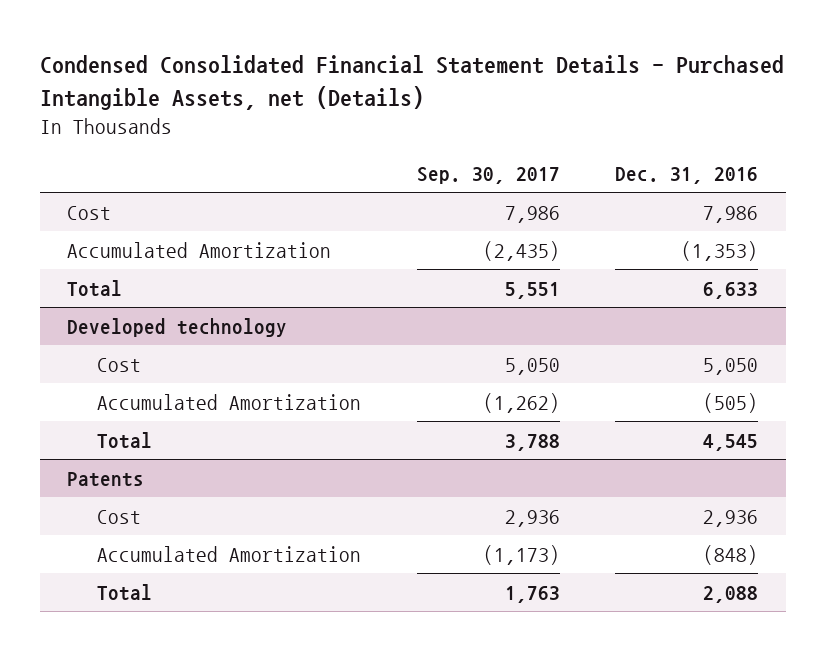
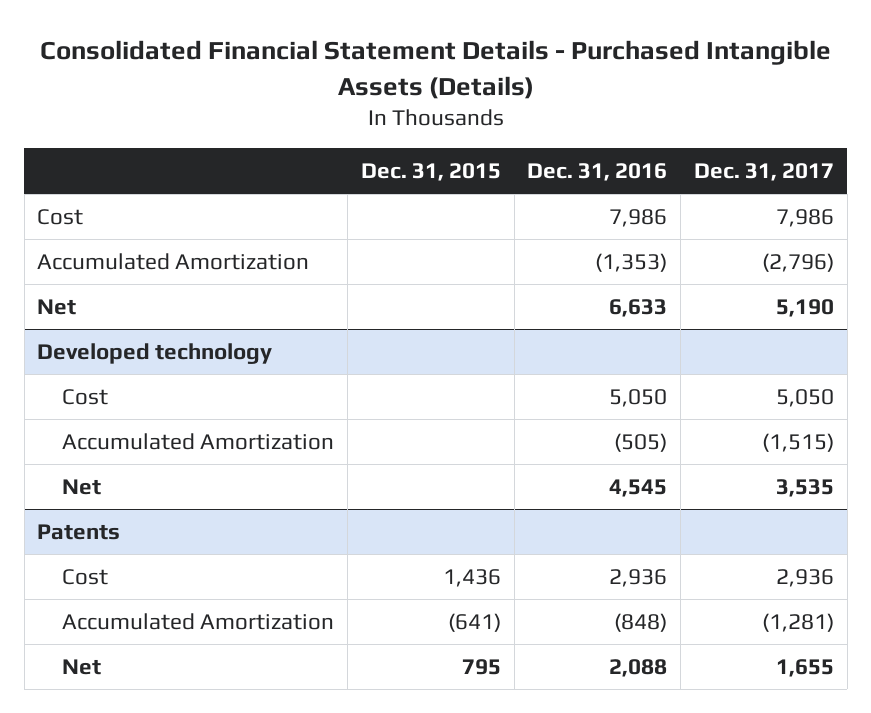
[39,55,784,110] Condensed Consolidated Financial Statement Details - Purchased Intangible Assets, net (Details) -> [39,40,831,99] Consolidated Financial Statement Details - Purchased Intangible Assets (Details)
[416,167,560,185] Sep. 30, 2017 -> none
none -> [360,162,501,181] Dec. 31, 2015
none -> [693,162,834,181] Dec. 31, 2017
[67,279,123,297] Total -> [37,299,77,316] Net
[97,431,153,449] Total -> [62,479,102,496] Net
[97,583,153,601] Total -> [62,659,102,676] Net

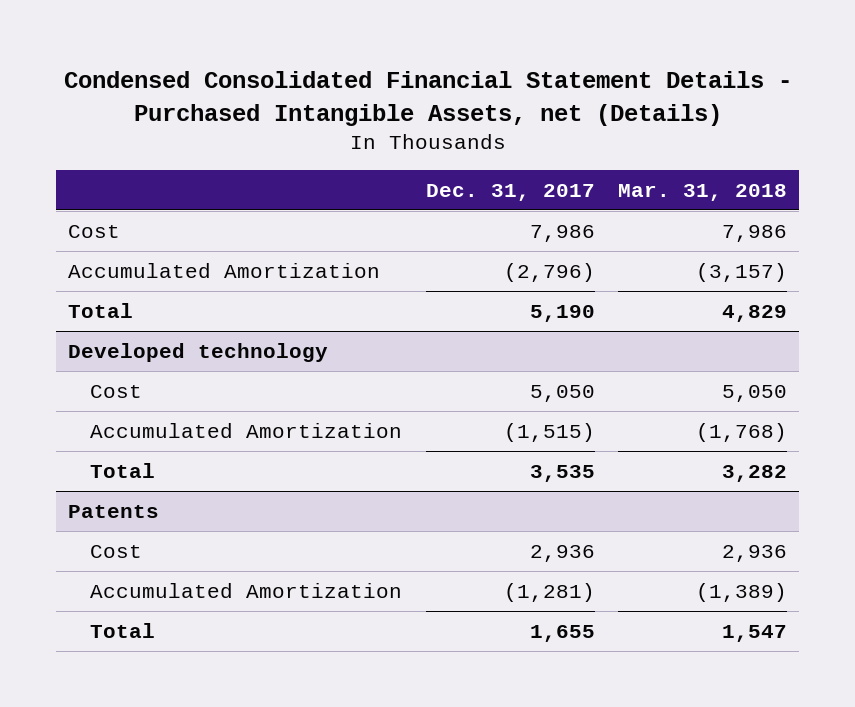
[39,40,831,99] Consolidated Financial Statement Details - Purchased Intangible Assets (Details) -> [63,71,792,126] Condensed Consolidated Financial Statement Details - Purchased Intangible Assets, net (Details)
[360,162,501,181] Dec. 31, 2015 -> none
[527,162,668,181] Dec. 31, 2016 -> none
none -> [618,183,788,201] Mar. 31, 2018
[37,299,77,316] Net -> [67,302,133,318] Total
[62,479,102,496] Net -> [89,462,155,478] Total
[62,659,102,676] Net -> [89,622,155,638] Total

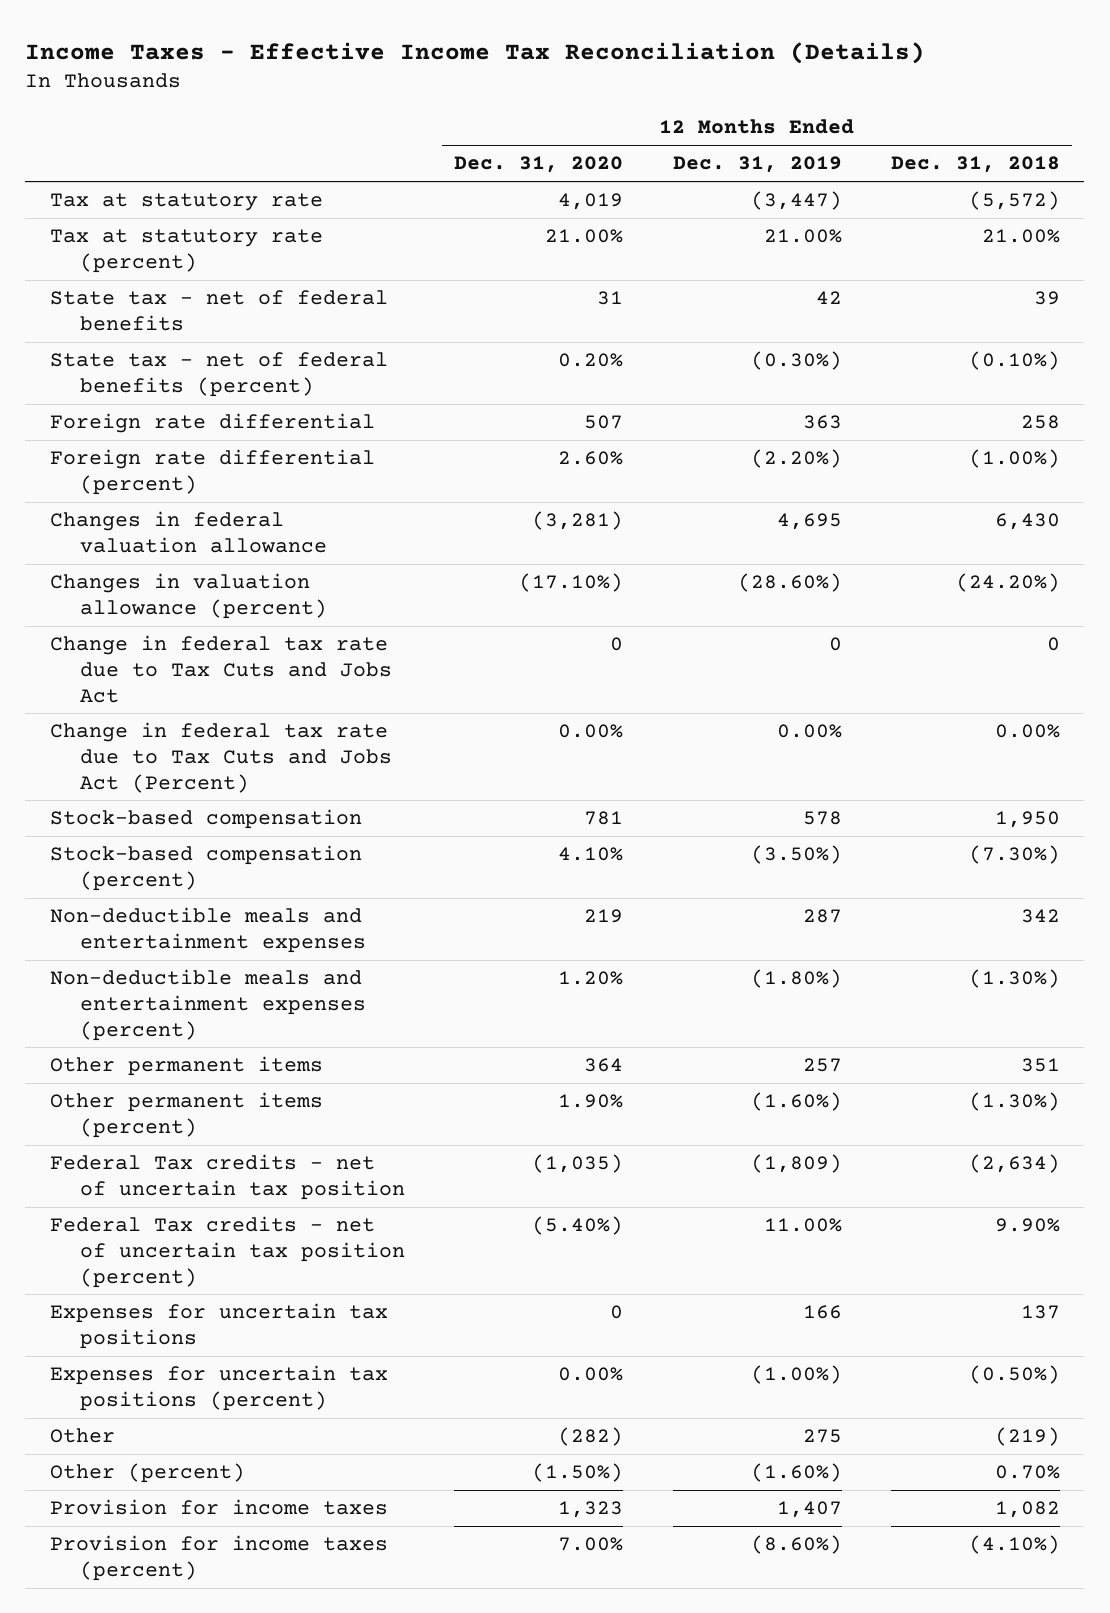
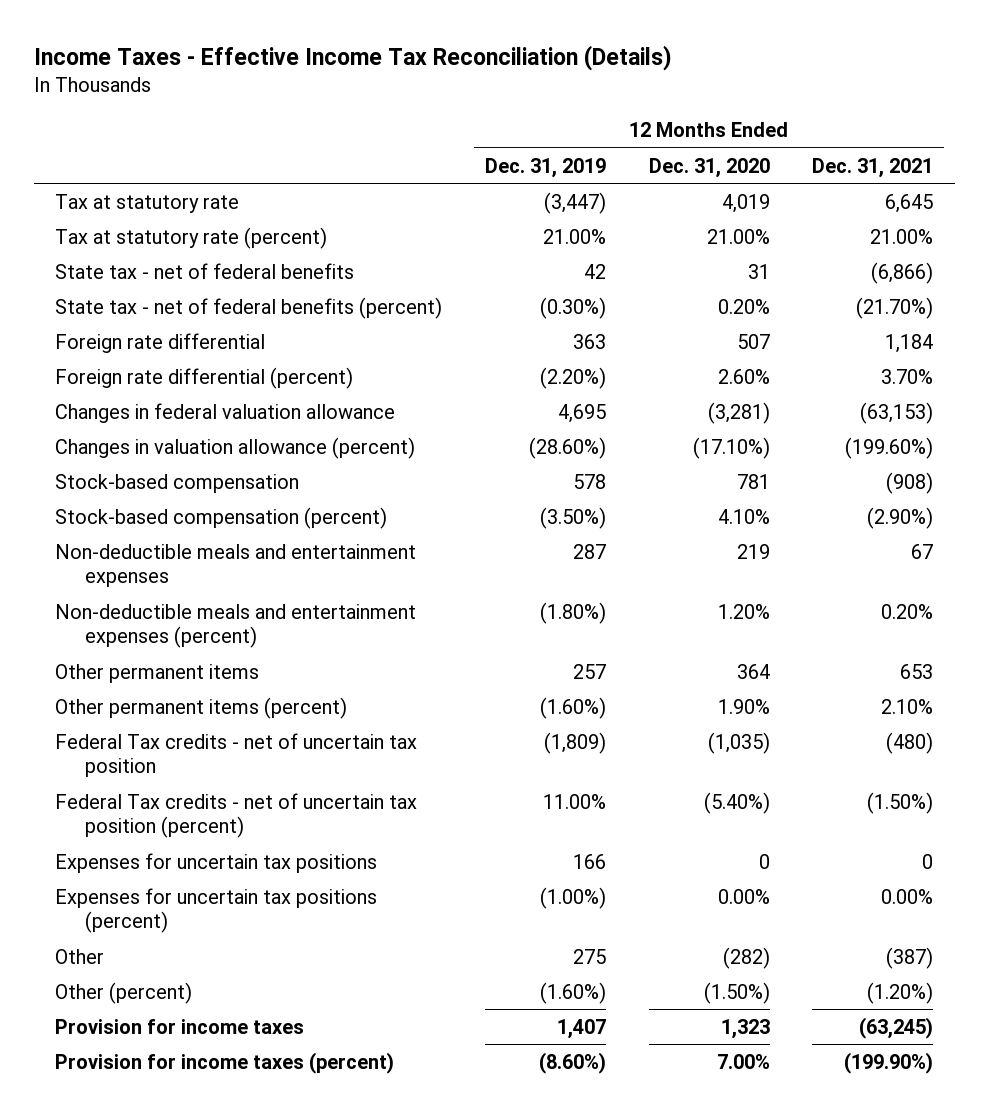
[890,156,1060,174] Dec. 31, 2018 -> none
none -> [812,157,934,178] Dec. 31, 2021
[49,635,393,703] Change in federal tax rate due to Tax Cuts and Jobs Act -> none
[49,722,393,793] Change in federal tax rate due to Tax Cuts and Jobs Act (Percent) -> none

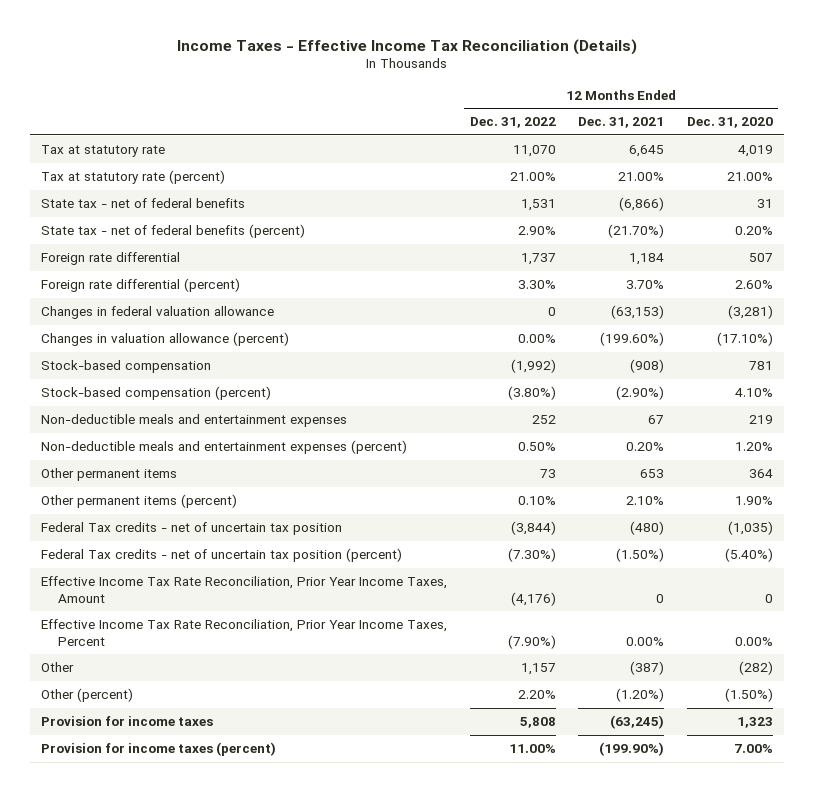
[484,157,606,178] Dec. 31, 2019 -> none
none -> [469,117,556,129] Dec. 31, 2022
[55,852,378,873] Expenses for uncertain tax positions -> none
[55,887,378,933] Expenses for uncertain tax positions (percent) -> none
none -> [41,575,448,603] Effective Income Tax Rate Reconciliation, Prior Year Income Taxes, Amount
none -> [41,618,448,646] Effective Income Tax Rate Reconciliation, Prior Year Income Taxes, Percent

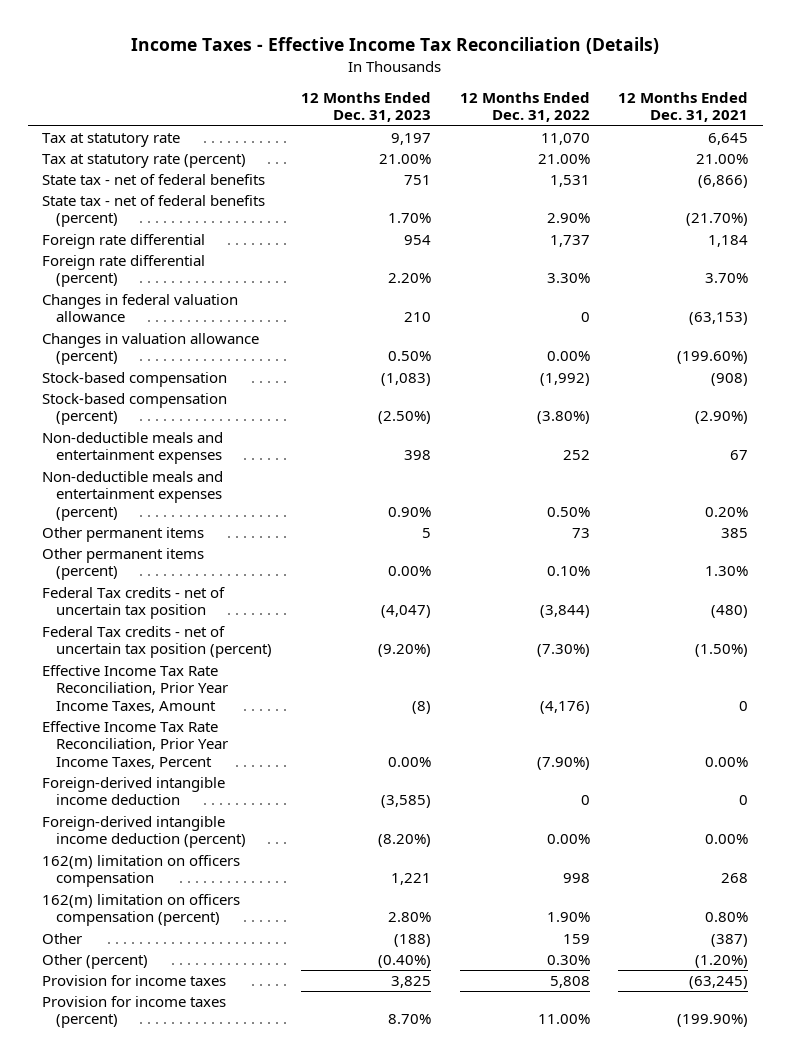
[686,117,773,129] Dec. 31, 2020 -> none
none -> [300,91,431,123] 12 Months Ended Dec. 31, 2023
[640,468,665,478] 653 -> [721,528,749,539] 385
[626,495,665,505] 2.10% -> [705,566,749,577] 1.30%
none -> [42,777,226,806] Foreign-derived intangible income deduction
none -> [42,816,247,849] Foreign-derived intangible income deduction (percent)
none -> [42,855,241,888] 162(m) limitation on officers compensation
none -> [42,894,241,927] 162(m) limitation on officers compensation (percent)
[520,662,556,675] 1,157 -> [562,934,590,945] 159
[517,689,556,699] 2.20% -> [546,955,590,966] 0.30%

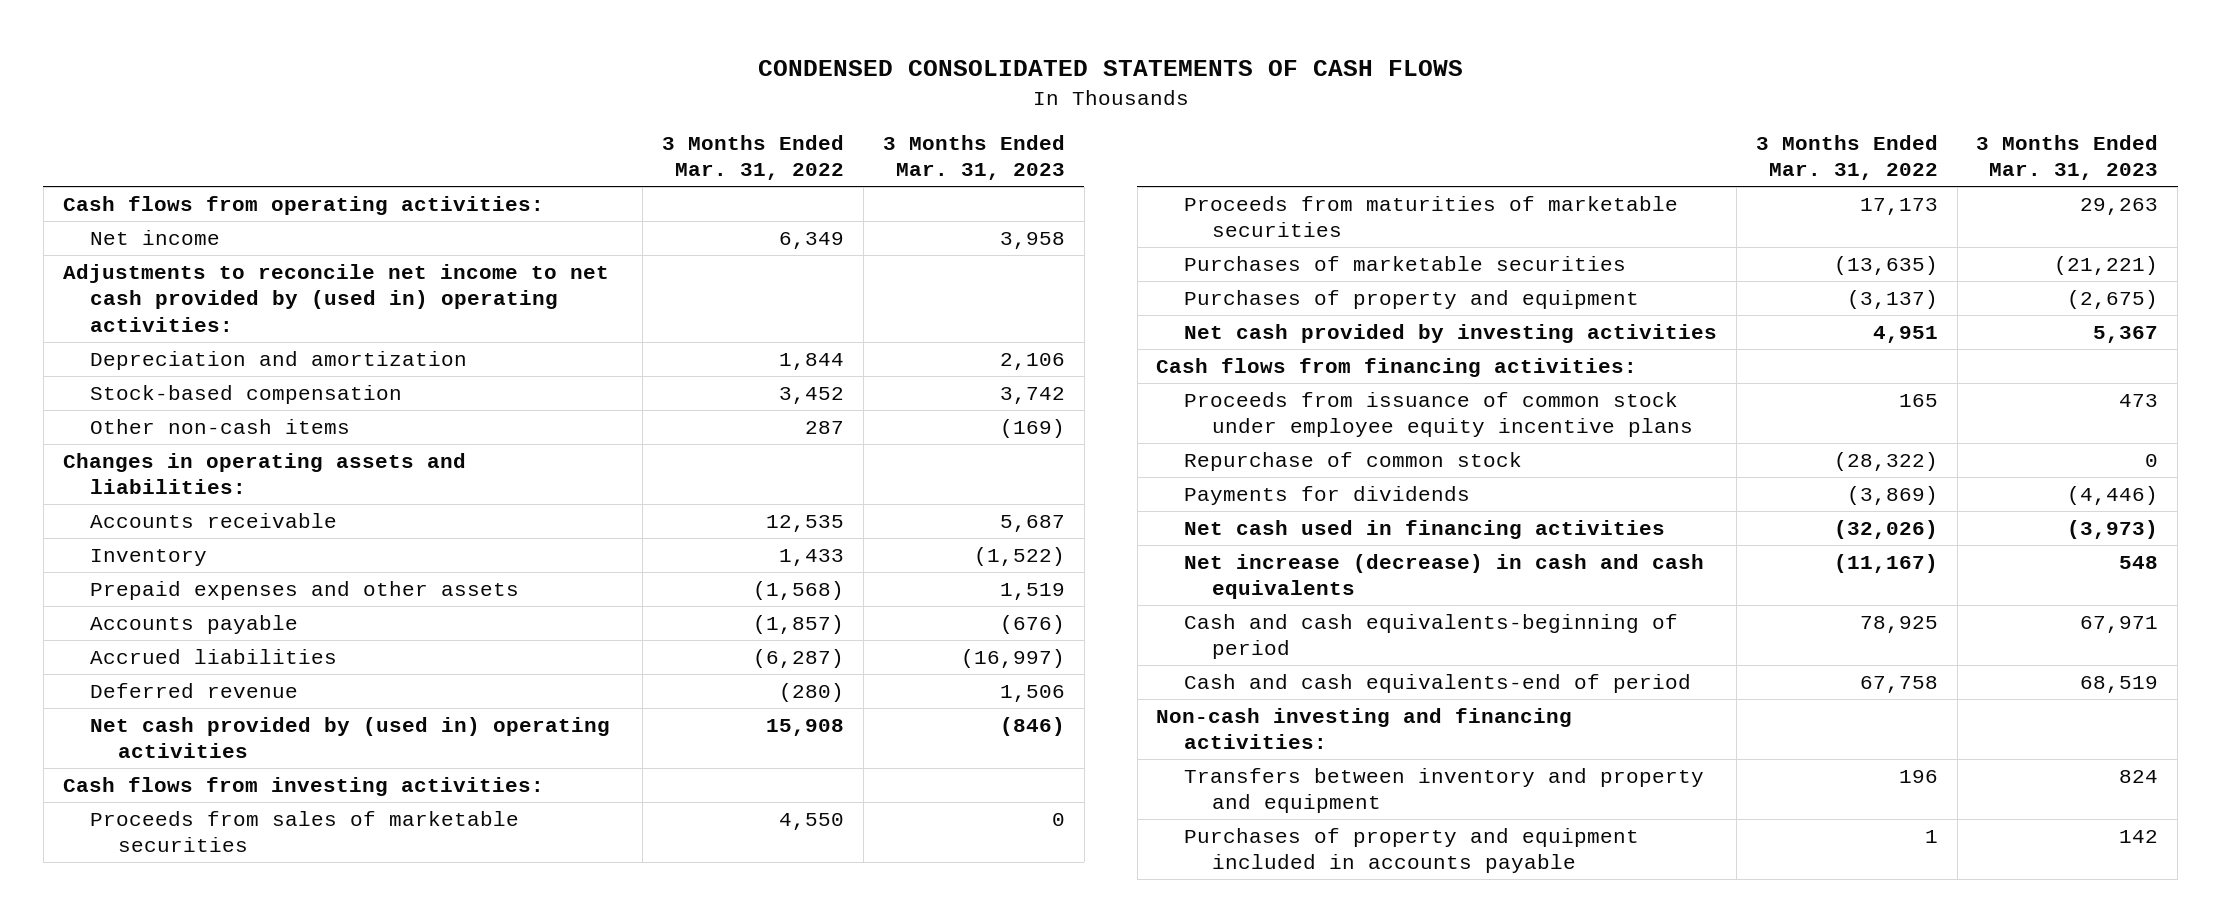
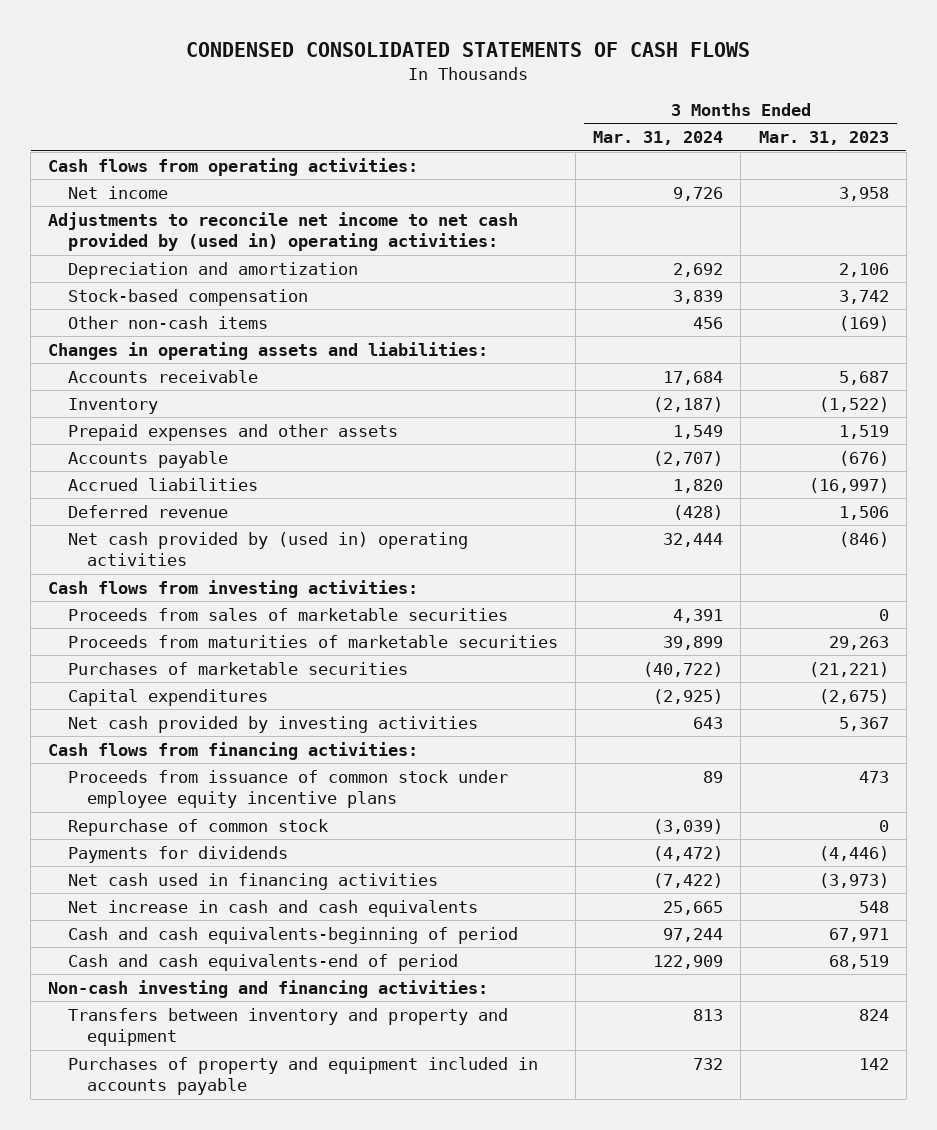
[662,135,845,181] 3 Months Ended Mar. 31, 2022 -> none
none -> [593,131,724,146] Mar. 31, 2024
[1184,290,1640,310] Purchases of property and equipment -> [67,688,268,706] Capital expenditures
[1184,554,1705,600] Net increase (decrease) in cash and cash equivalents -> [67,899,478,917] Net increase in cash and cash equivalents

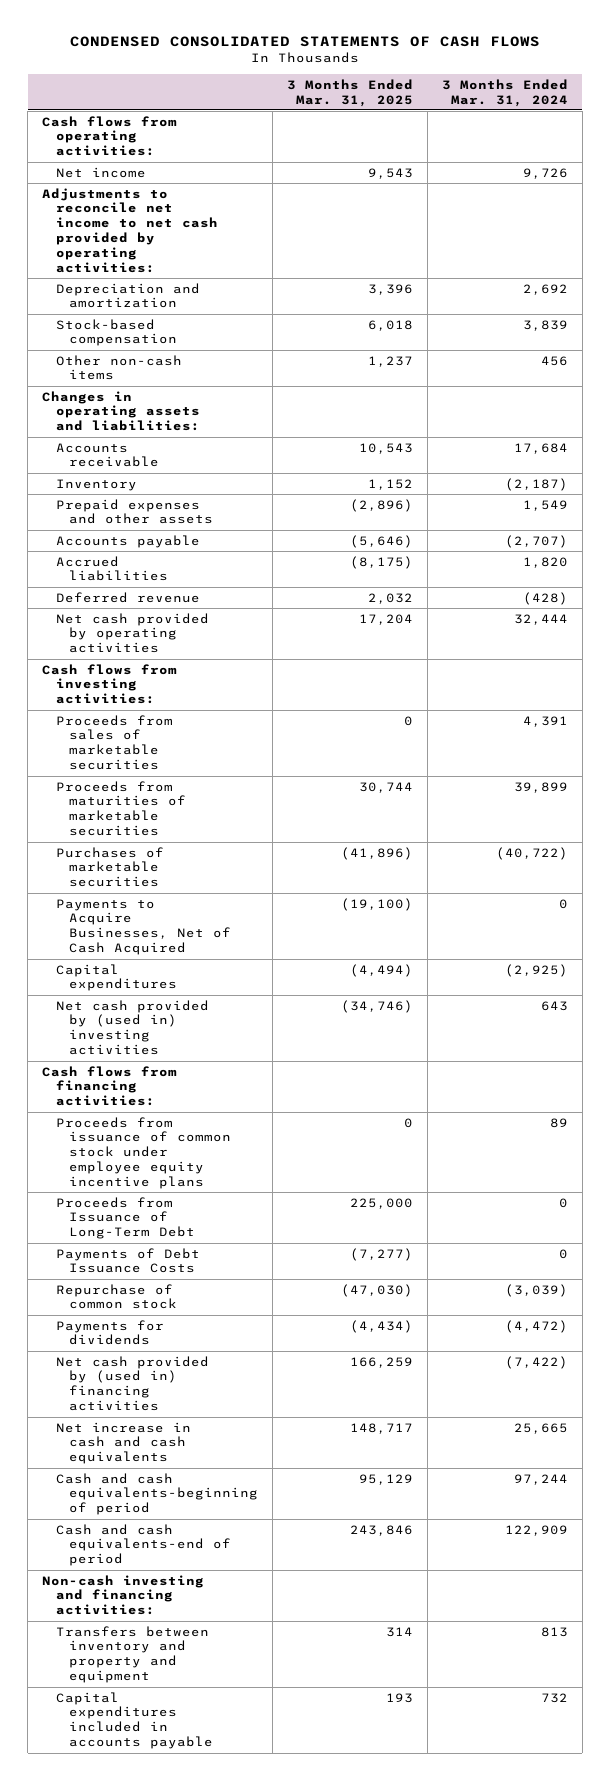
[758,131,889,146] Mar. 31, 2023 -> none
none -> [286,78,413,107] 3 Months Ended Mar. 31, 2025
[48,211,519,252] Adjustments to reconcile net income to net cash provided by (used in) operating activities: -> [42,187,218,274] Adjustments to reconcile net income to net cash provided by operating activities:
[67,531,468,567] Net cash provided by (used in) operating activities -> [55,612,209,654] Net cash provided by operating activities
none -> [55,898,231,956] Payments to Acquire Businesses, Net of Cash Acquired
[67,715,478,733] Net cash provided by investing activities -> [55,999,209,1056] Net cash provided by (used in) investing activities
none -> [55,1196,195,1240] Proceeds from Issuance of Long-Term Debt
none -> [55,1247,200,1274] Payments of Debt Issuance Costs
[67,872,438,890] Net cash used in financing activities -> [55,1355,209,1412] Net cash provided by (used in) financing activities
[67,1056,538,1096] Purchases of property and equipment included in accounts payable -> [55,1691,213,1750] Capital expenditures included in accounts payable

